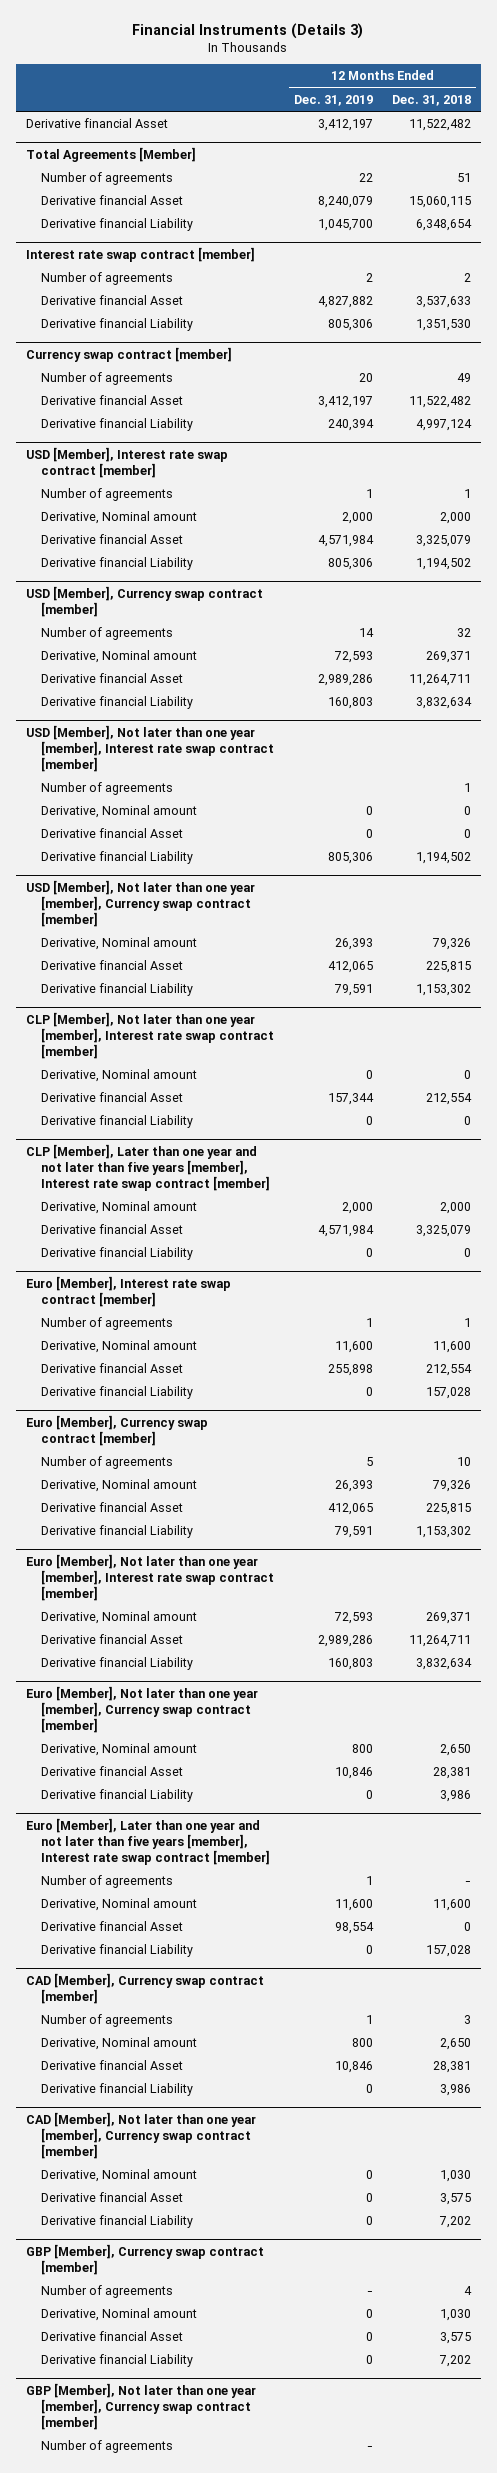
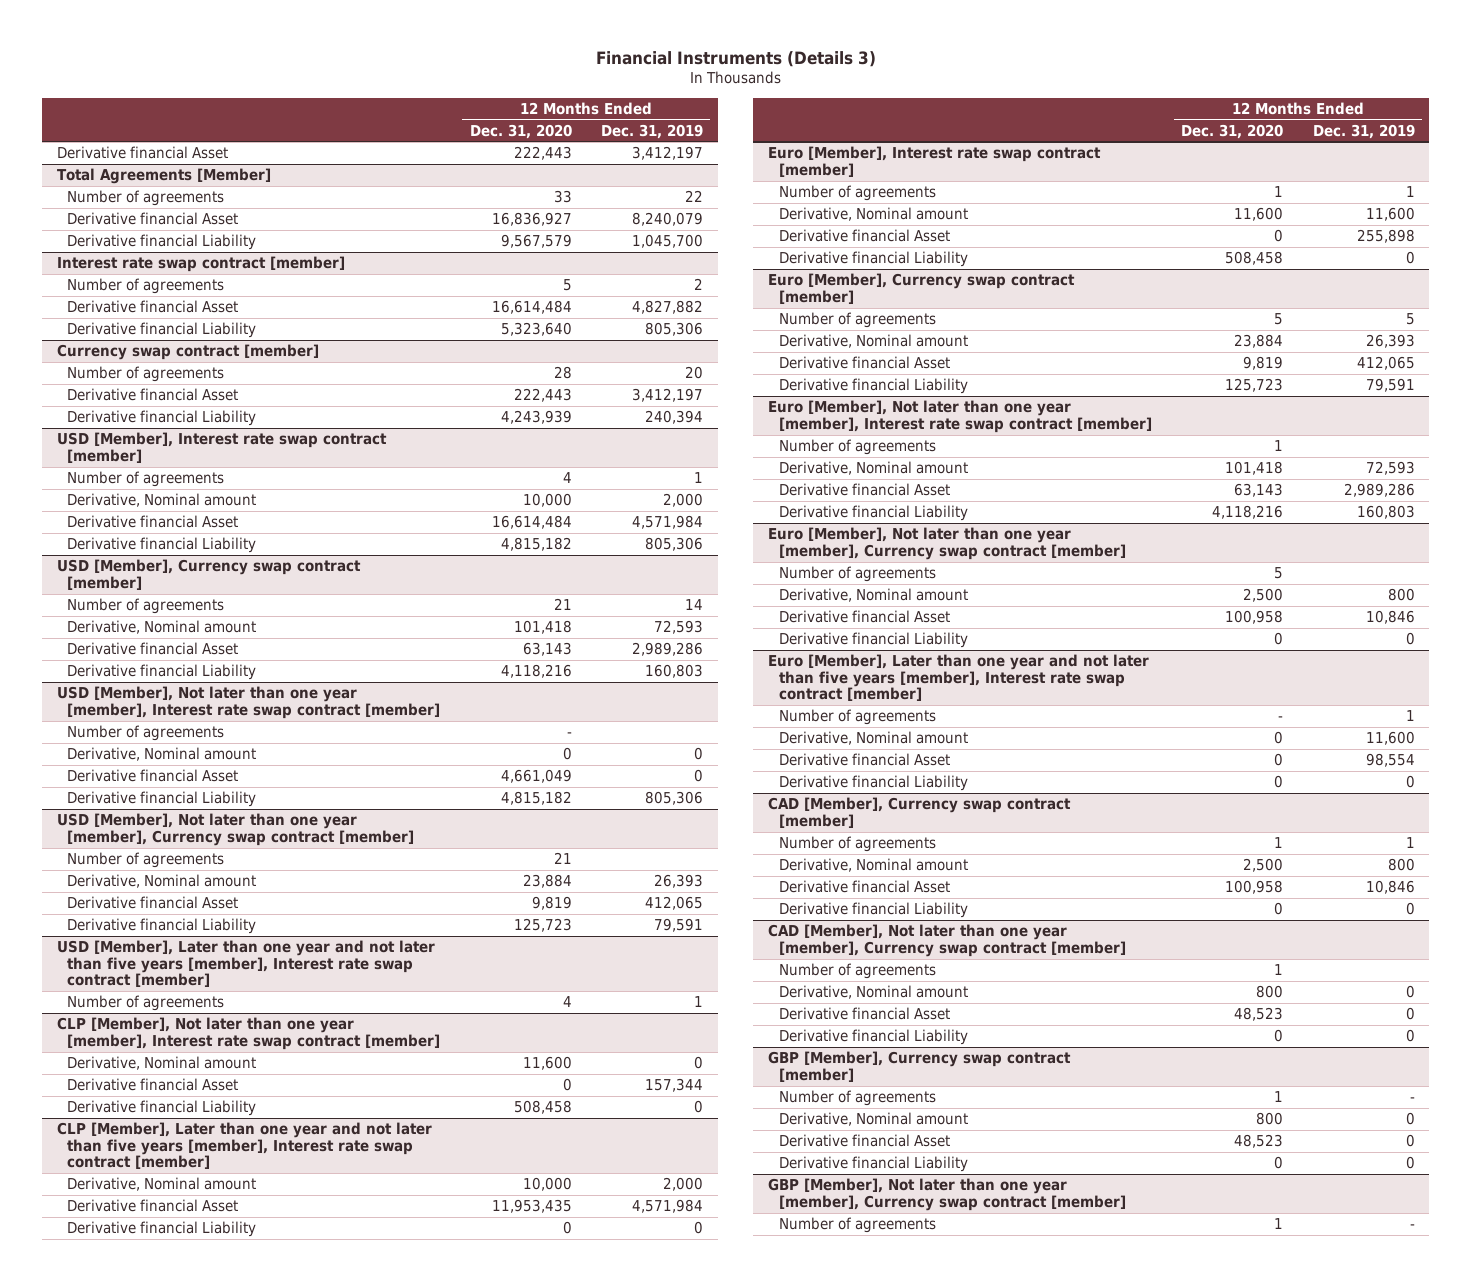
[392,94,472,106] Dec. 31, 2018 -> none
none -> [469,123,572,139] Dec. 31, 2020
none -> [67,852,225,869] Number of agreements
none -> [56,940,435,988] USD [Member], Later than one year and not later than five years [member], Interest rate swap contract [member]
none -> [67,995,225,1012] Number of agreements
none -> [778,439,936,456] Number of agreements
none -> [778,566,936,583] Number of agreements
none -> [778,963,936,980] Number of agreements

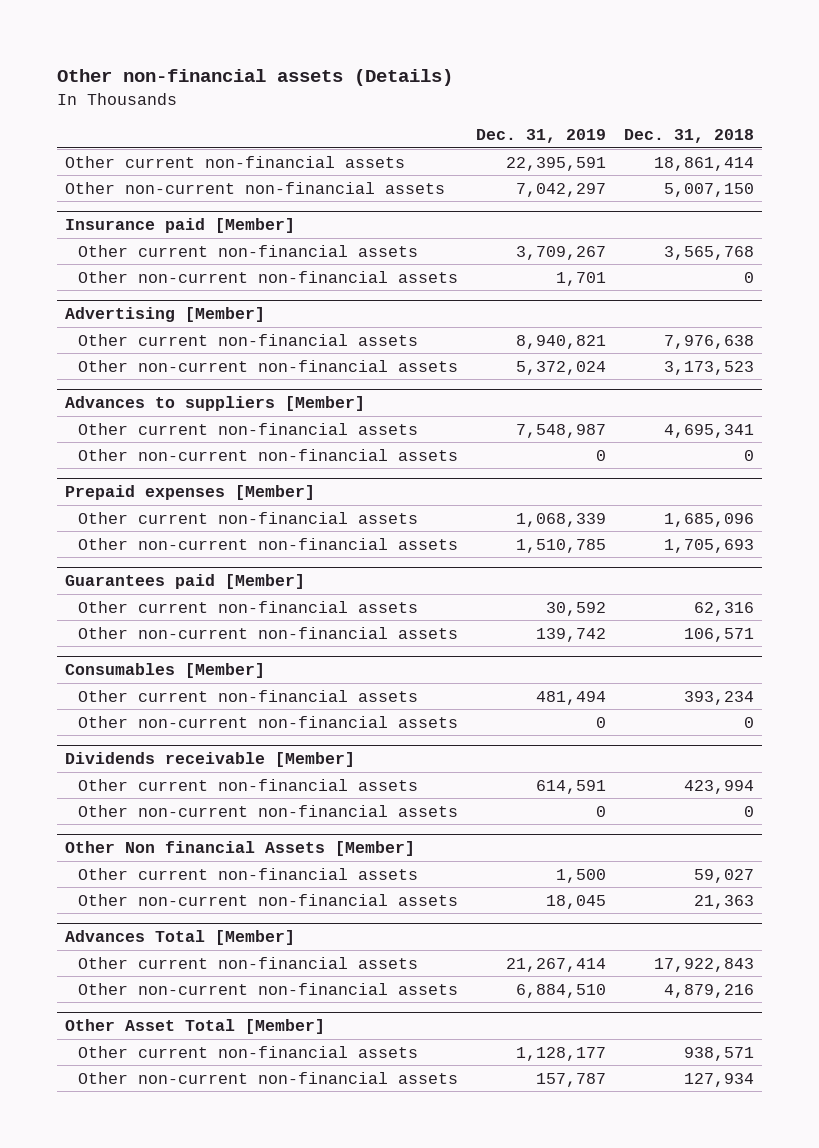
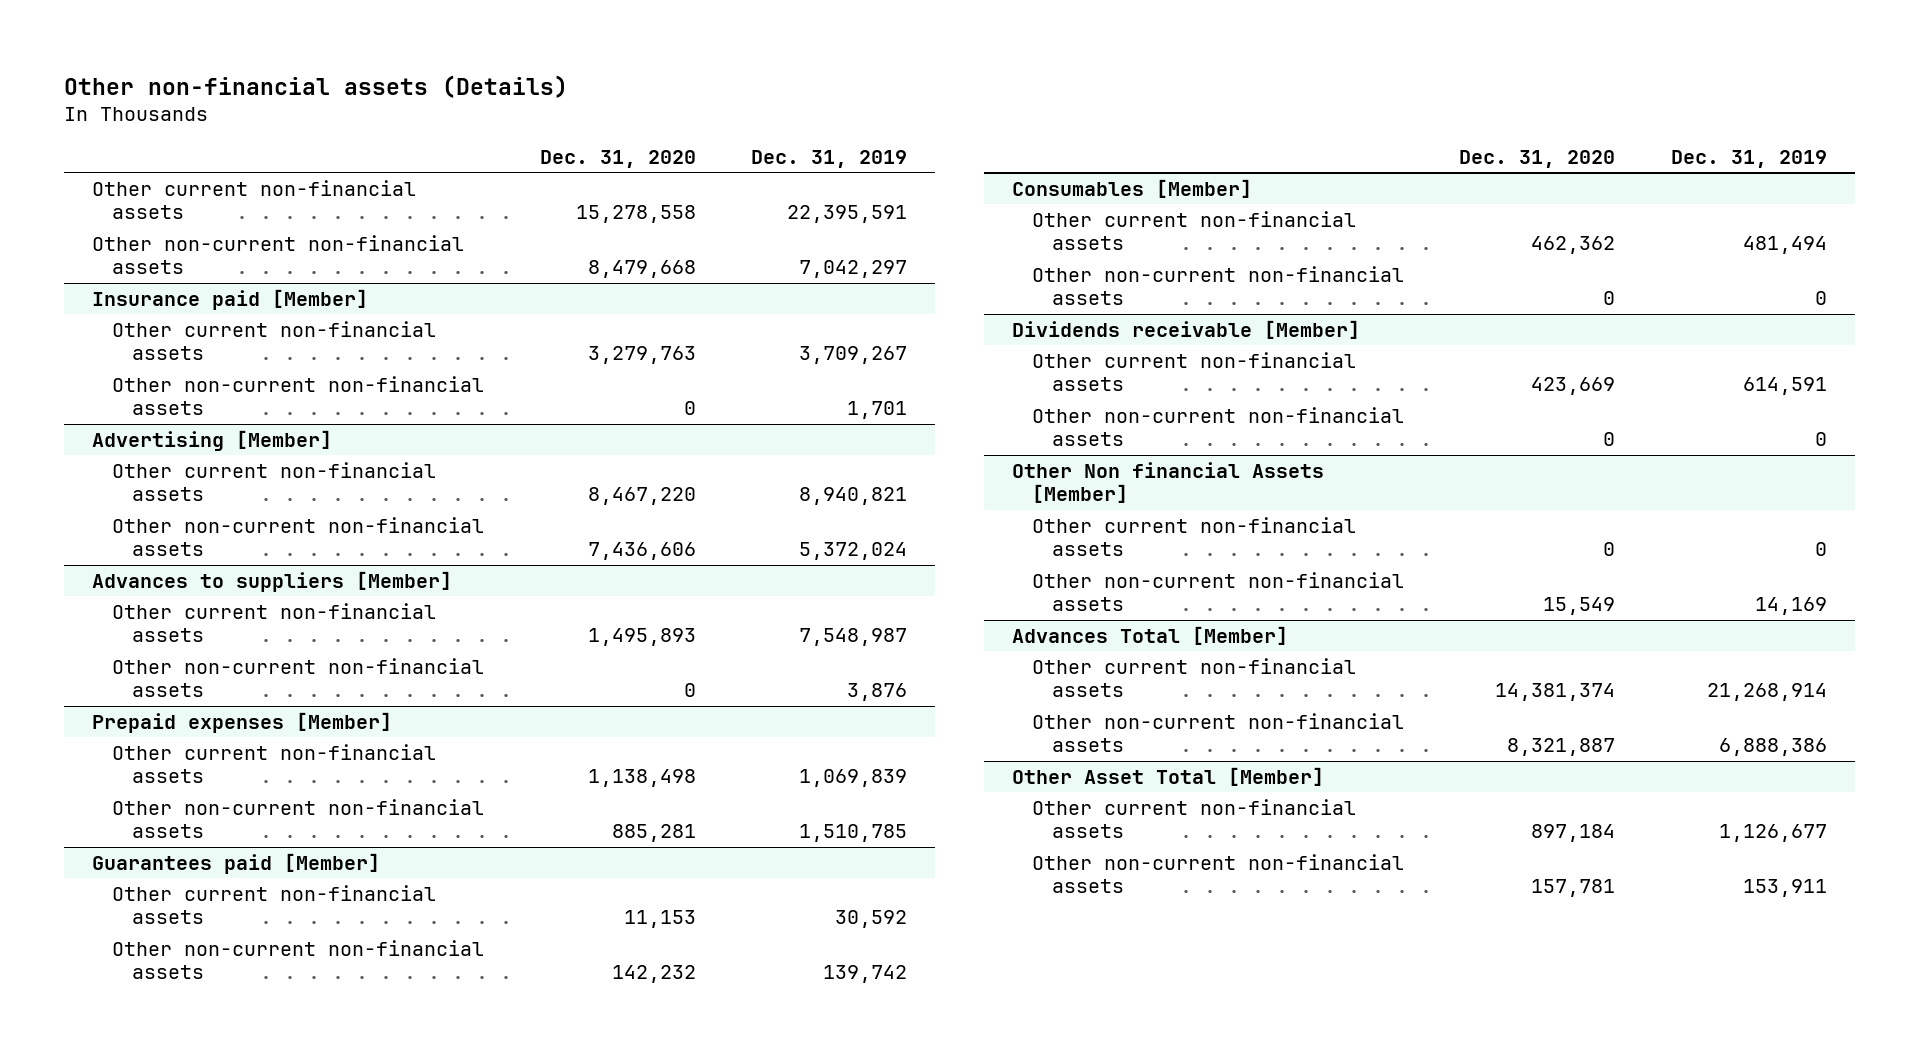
[623,128,754,143] Dec. 31, 2018 -> none
none -> [539,149,696,168] Dec. 31, 2020
[595,449,606,461] 0 -> [847,683,908,702] 3,876
[515,512,606,527] 1,068,339 -> [799,769,908,788] 1,069,839
[555,868,606,883] 1,500 -> [1814,542,1827,557] 0
[545,894,606,909] 18,045 -> [1754,597,1827,616] 14,169
[505,957,606,972] 21,267,414 -> [1706,683,1827,702] 21,268,914
[515,983,606,998] 6,884,510 -> [1718,738,1827,757] 6,888,386
[515,1046,606,1061] 1,128,177 -> [1718,824,1827,843] 1,126,677
[535,1072,606,1087] 157,787 -> [1742,879,1827,898] 153,911

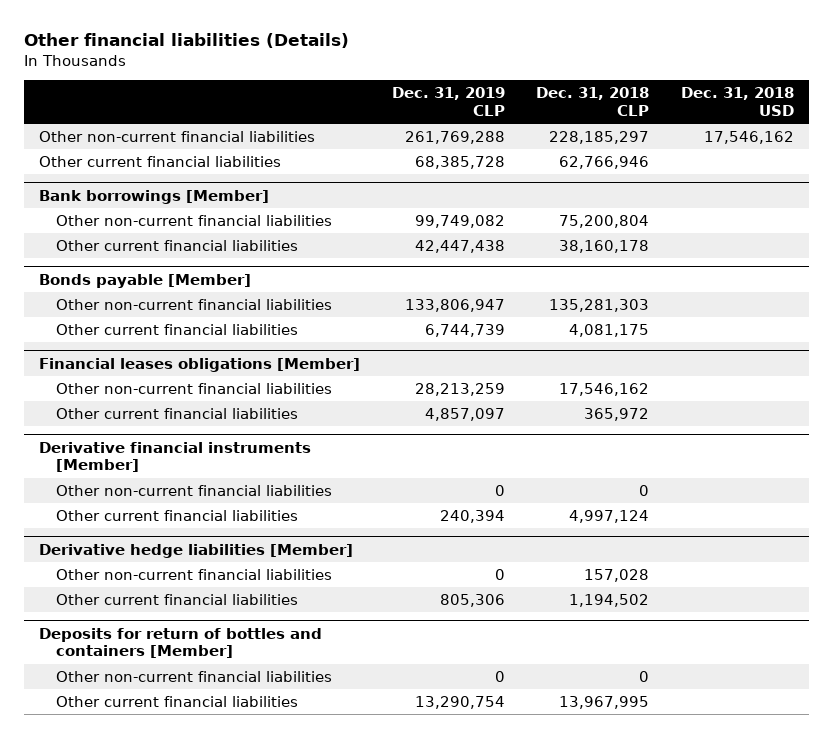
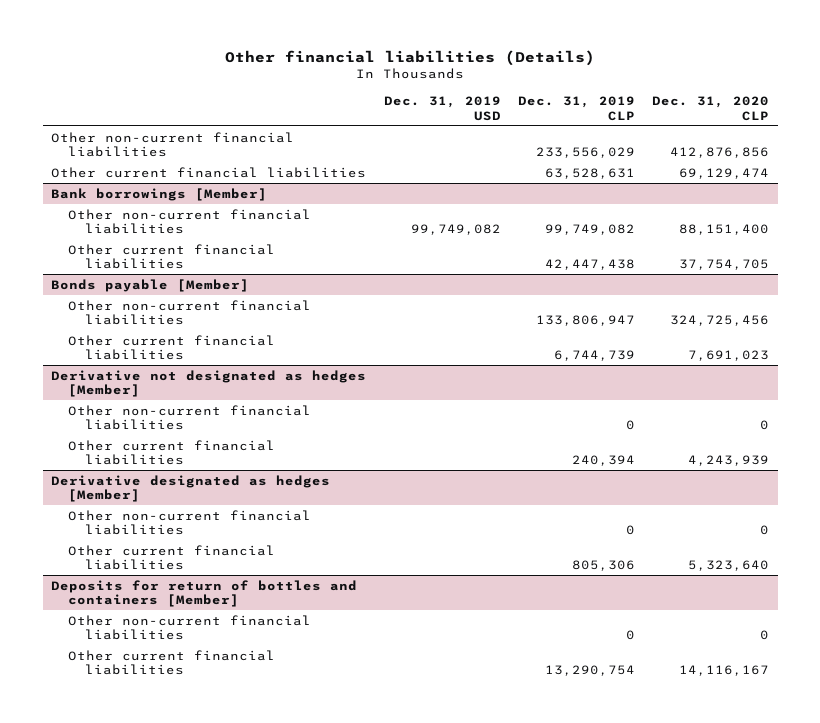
[536,87,650,116] Dec. 31, 2018 CLP -> none
[680,87,794,116] Dec. 31, 2018 USD -> none
none -> [383,95,501,121] Dec. 31, 2019 USD
none -> [652,95,770,121] Dec. 31, 2020 CLP
[404,130,505,144] 261,769,288 -> [535,147,635,159] 233,556,029
[414,155,505,169] 68,385,728 -> [544,167,635,179] 63,528,631
[39,357,361,372] Financial leases obligations [Member] -> none
[55,382,332,394] Other non-current financial liabilities -> none
[55,407,298,419] Other current financial liabilities -> none
[39,441,312,473] Derivative financial instruments [Member] -> none
none -> [51,369,367,398] Derivative not designated as hedges [Member]
[39,543,354,558] Derivative hedge liabilities [Member] -> none
none -> [51,474,331,503] Derivative designated as hedges [Member]

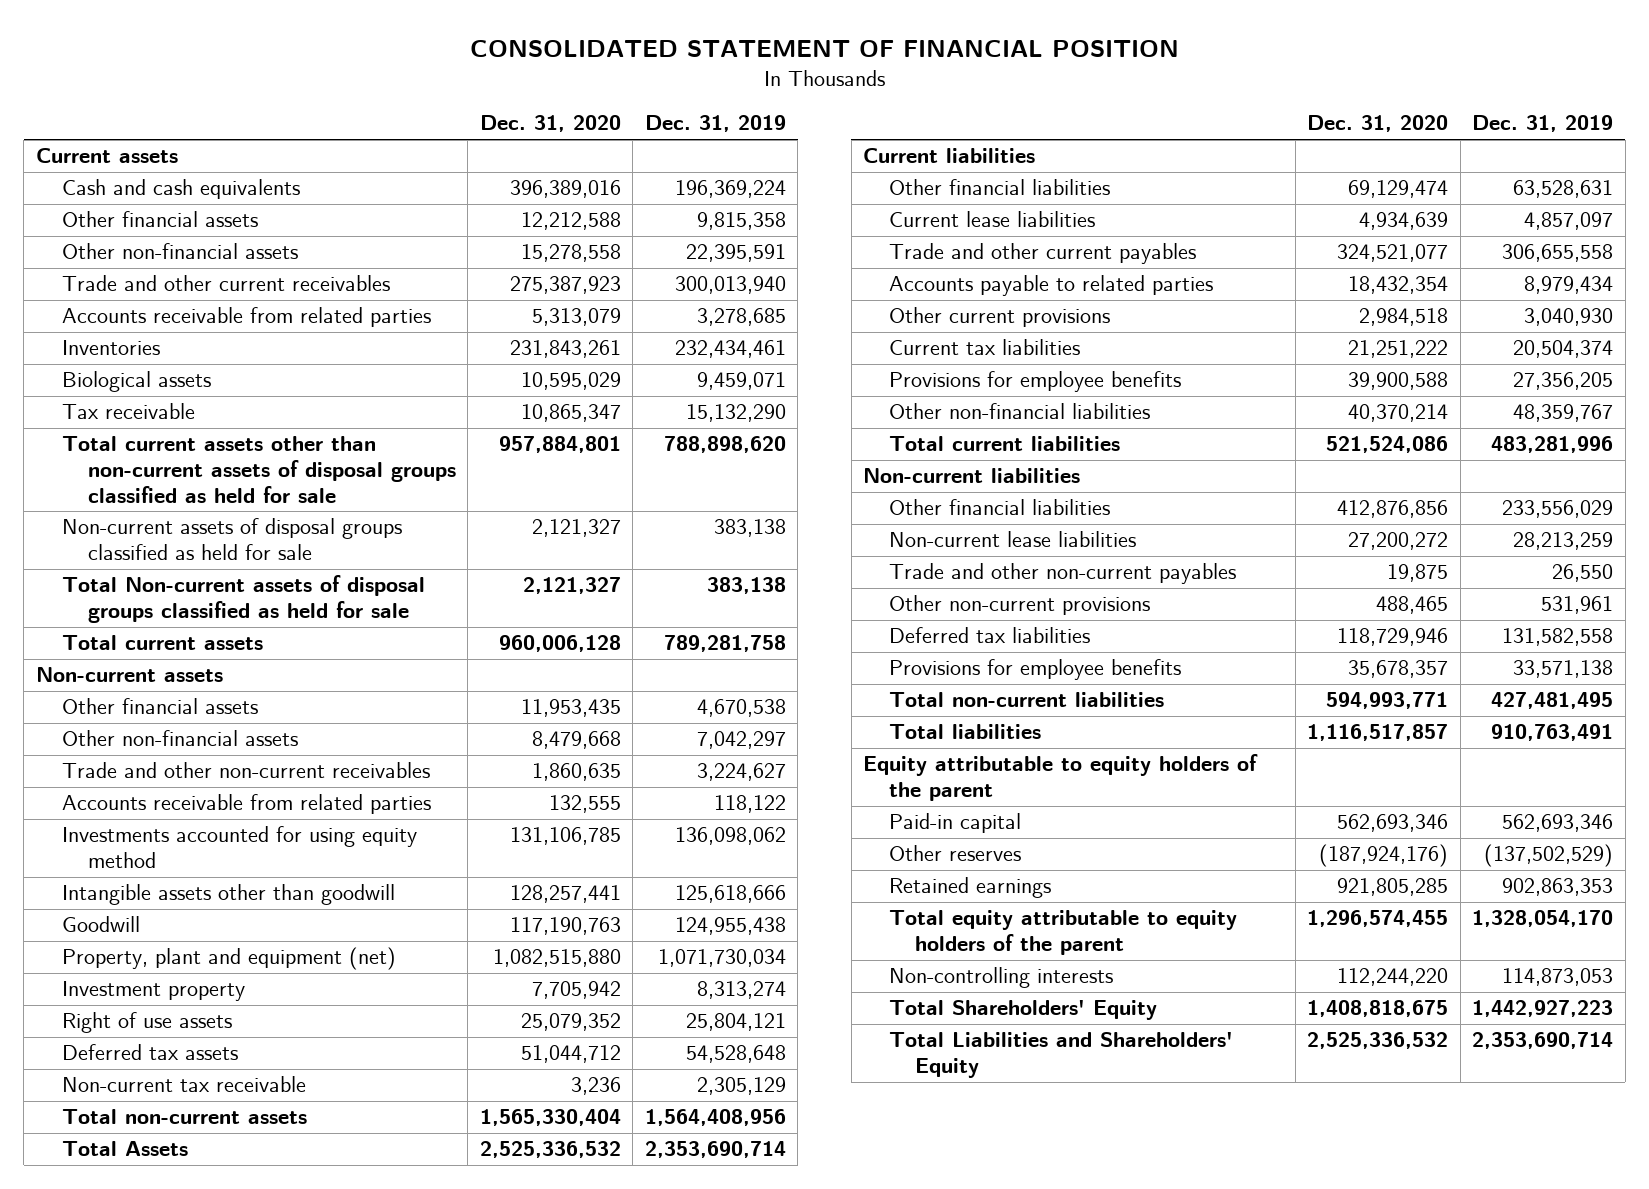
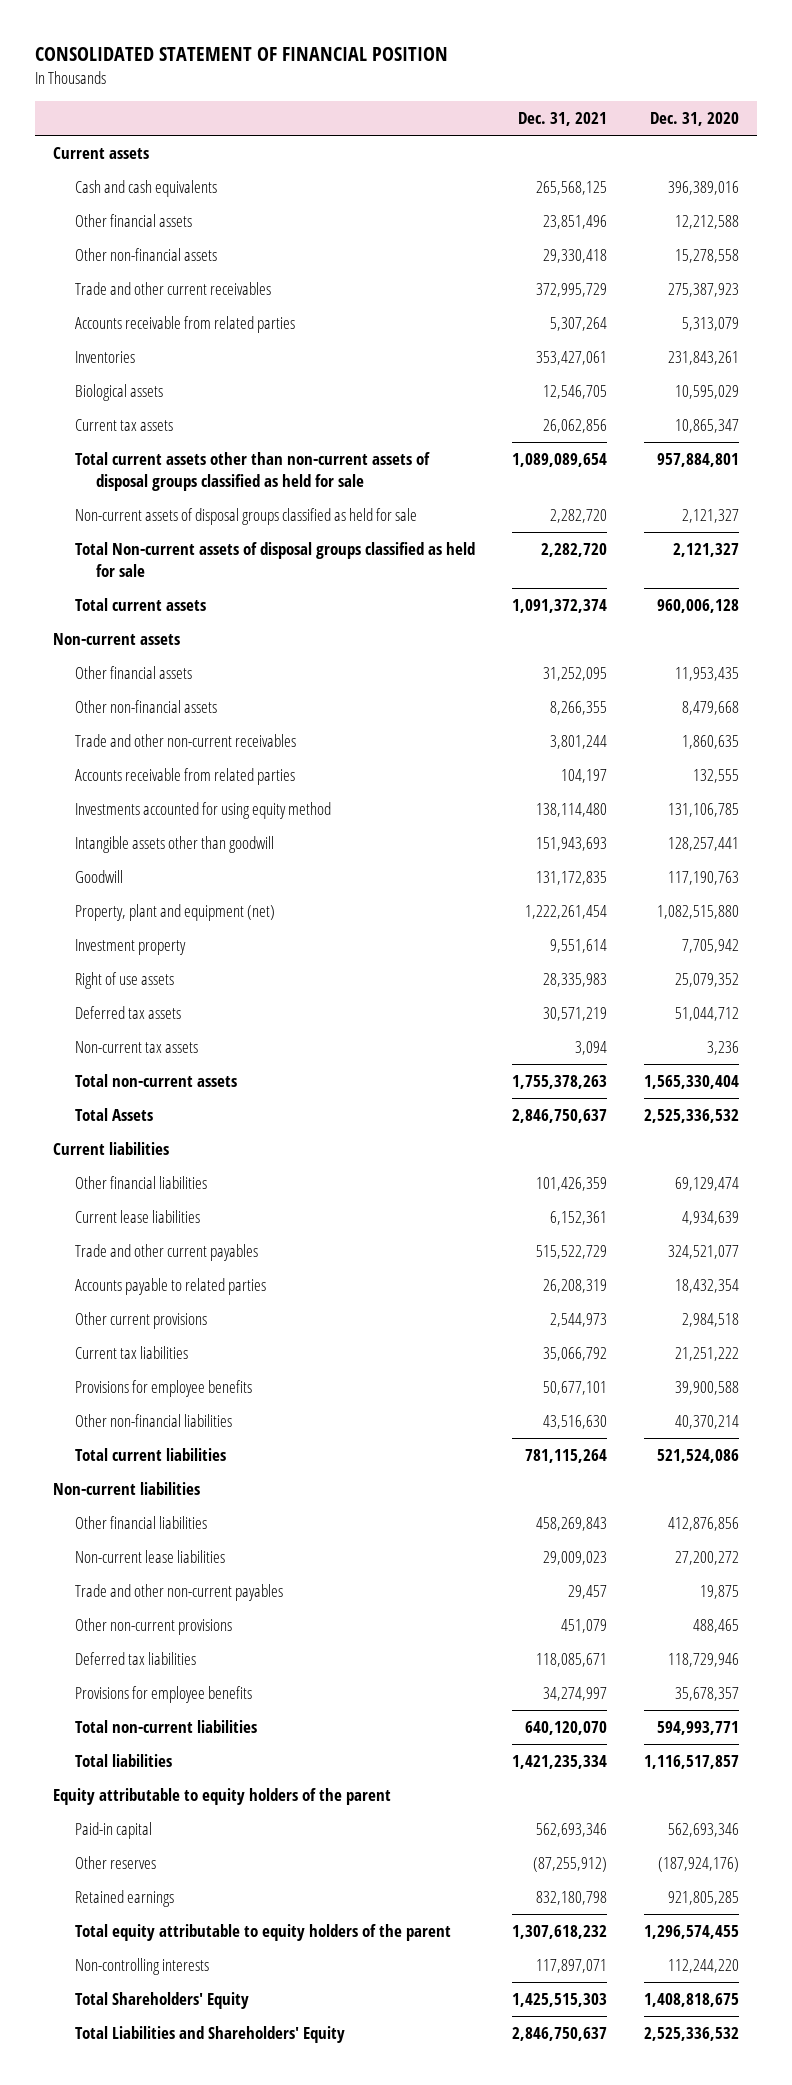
[644,115,786,133] Dec. 31, 2019 -> none
none -> [517,111,607,126] Dec. 31, 2021
[61,403,195,420] Tax receivable -> [74,419,173,432] Current tax assets
[61,1076,306,1093] Non-current tax receivable -> [74,1041,198,1054] Non-current tax assets

